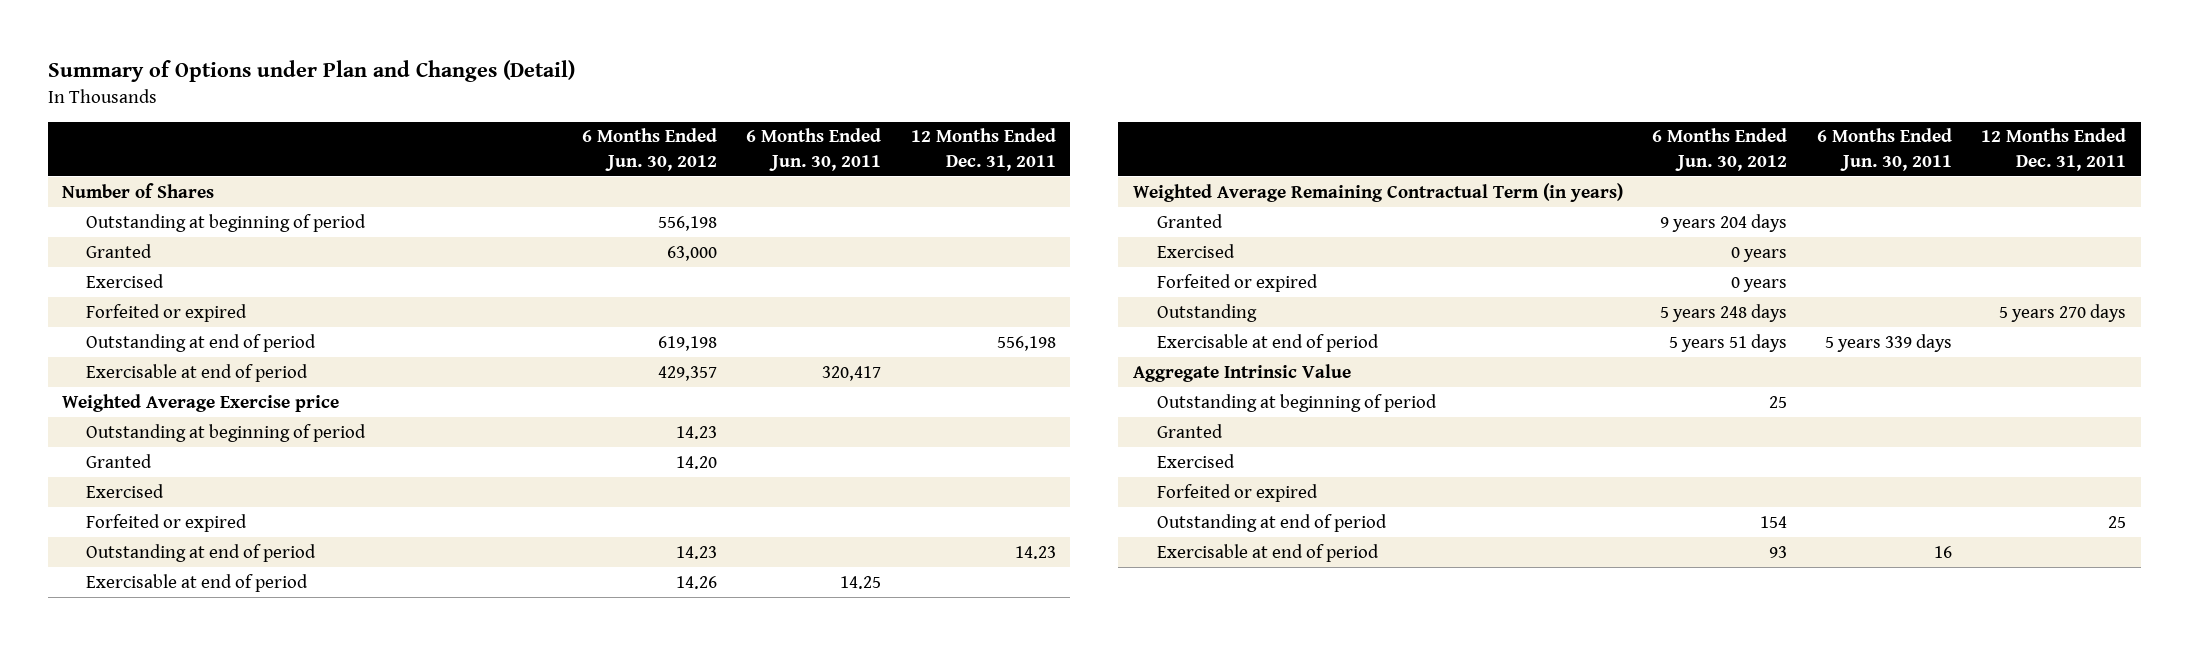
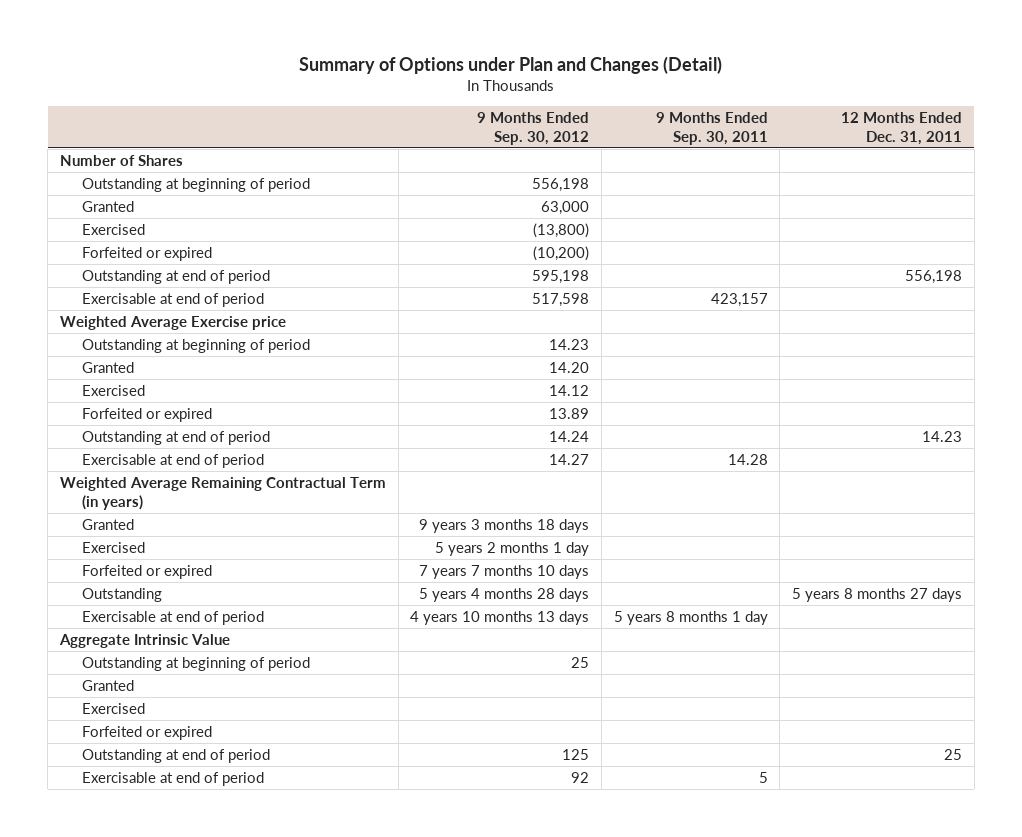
[581,128,717,171] 6 Months Ended Jun. 30, 2012 -> none
[746,128,882,171] 6 Months Ended Jun. 30, 2011 -> none
none -> [477,112,590,146] 9 Months Ended Sep. 30, 2012
none -> [655,112,768,146] 9 Months Ended Sep. 30, 2011
[1998,303,2126,322] 5 years 270 days -> [791,587,962,602] 5 years 8 months 27 days

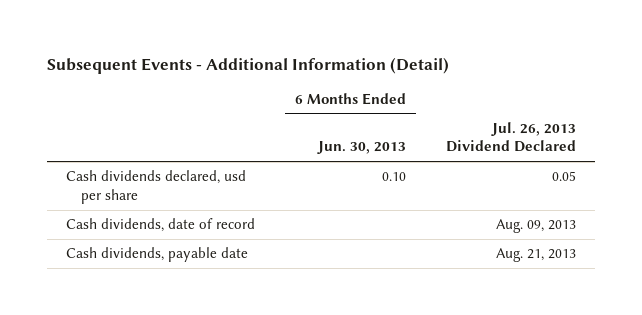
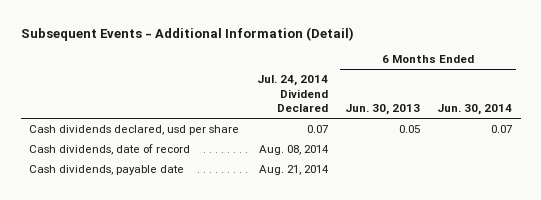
[445,122,576,153] Jul. 26, 2013 Dividend Declared -> none
none -> [256,75,328,113] Jul. 24, 2014 Dividend Declared
none -> [436,104,512,116] Jun. 30, 2014
[382,172,407,182] 0.10 -> [398,124,420,133] 0.05

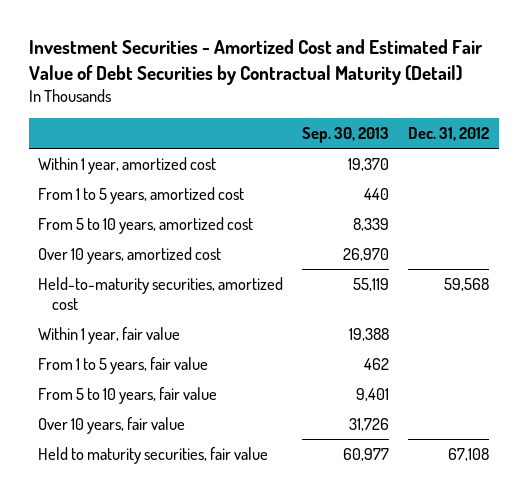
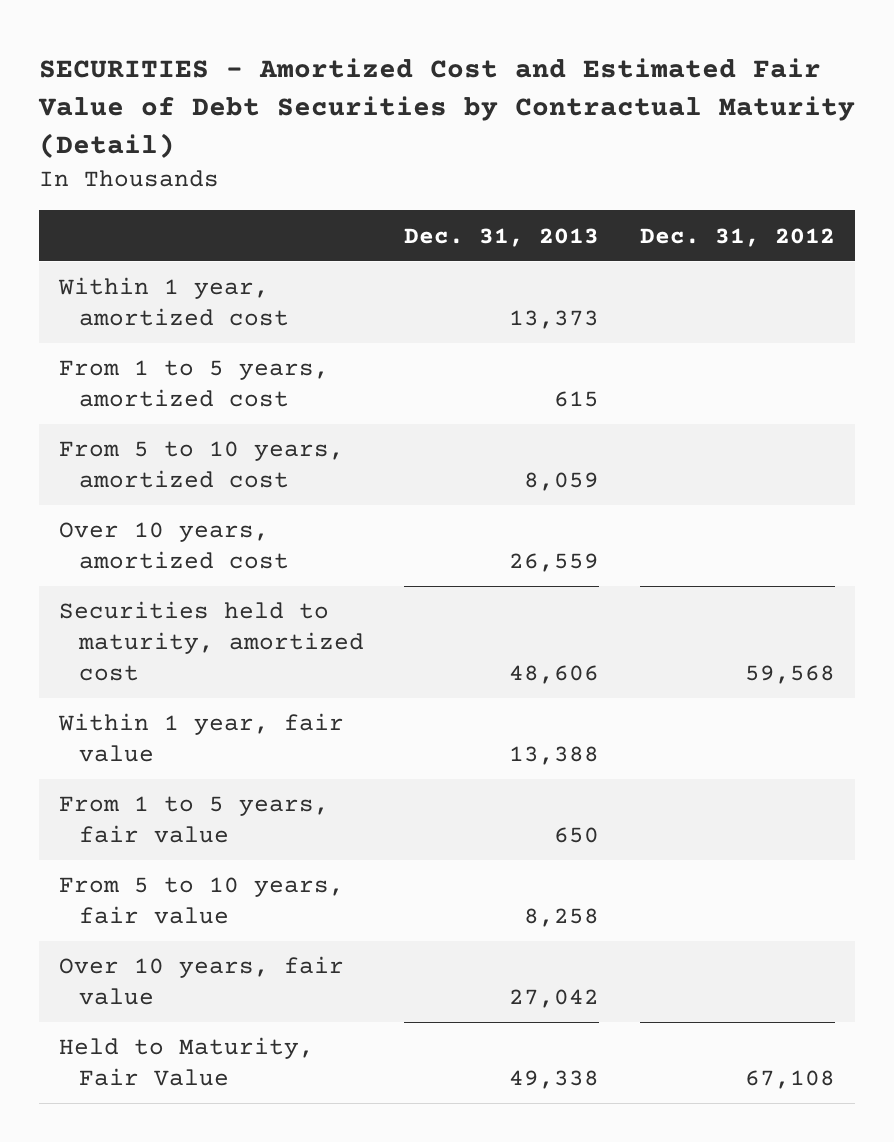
[28,39,483,85] Investment Securities - Amortized Cost and Estimated Fair Value of Debt Securities by Contractual Maturity (Detail) -> [37,57,855,158] SECURITIES - Amortized Cost and Estimated Fair Value of Debt Securities by Contractual Maturity (Detail)
[302,127,390,144] Sep. 30, 2013 -> none
none -> [404,227,600,247] Dec. 31, 2013
[38,277,284,310] Held-to-maturity securities, amortized cost -> [59,601,364,682] Securities held to maturity, amortized cost
[38,447,269,465] Held to maturity securities, fair value -> [59,1037,315,1087] Held to Maturity, Fair Value

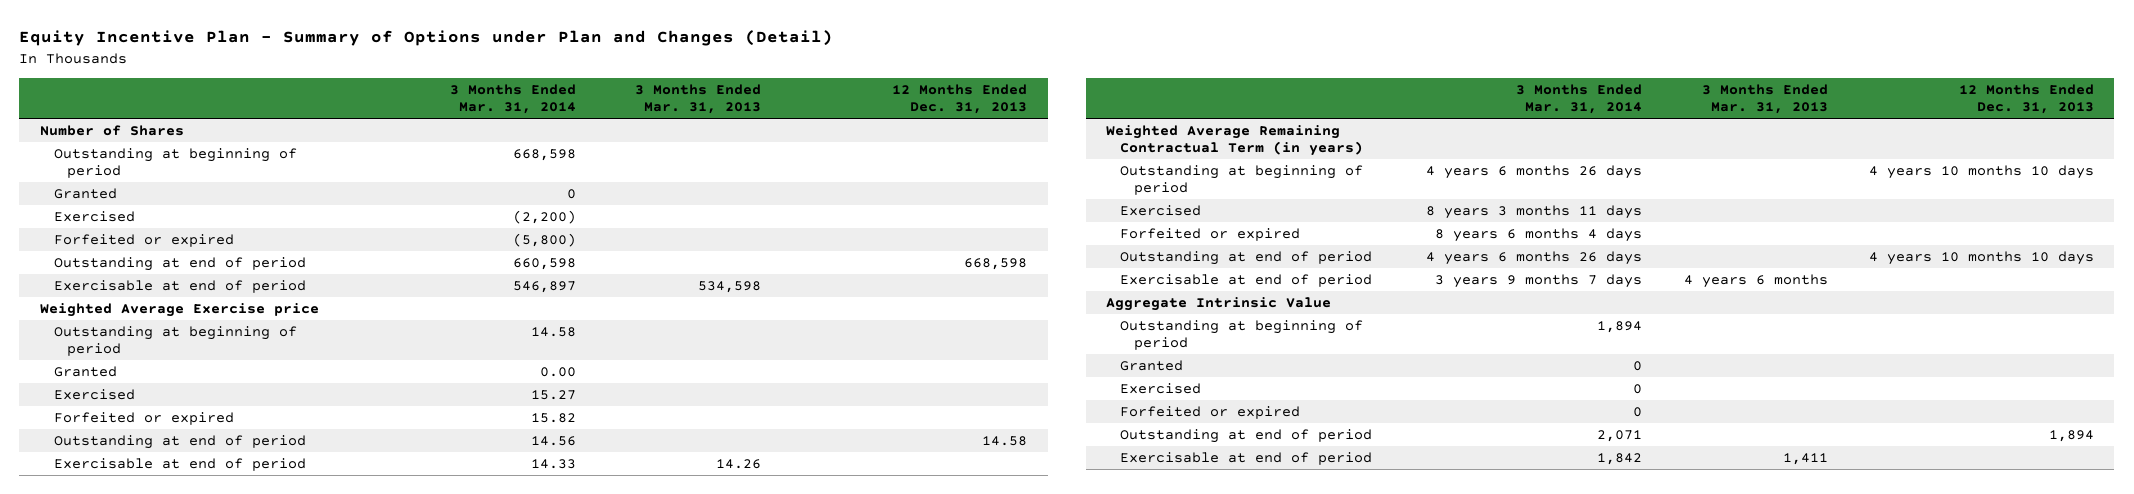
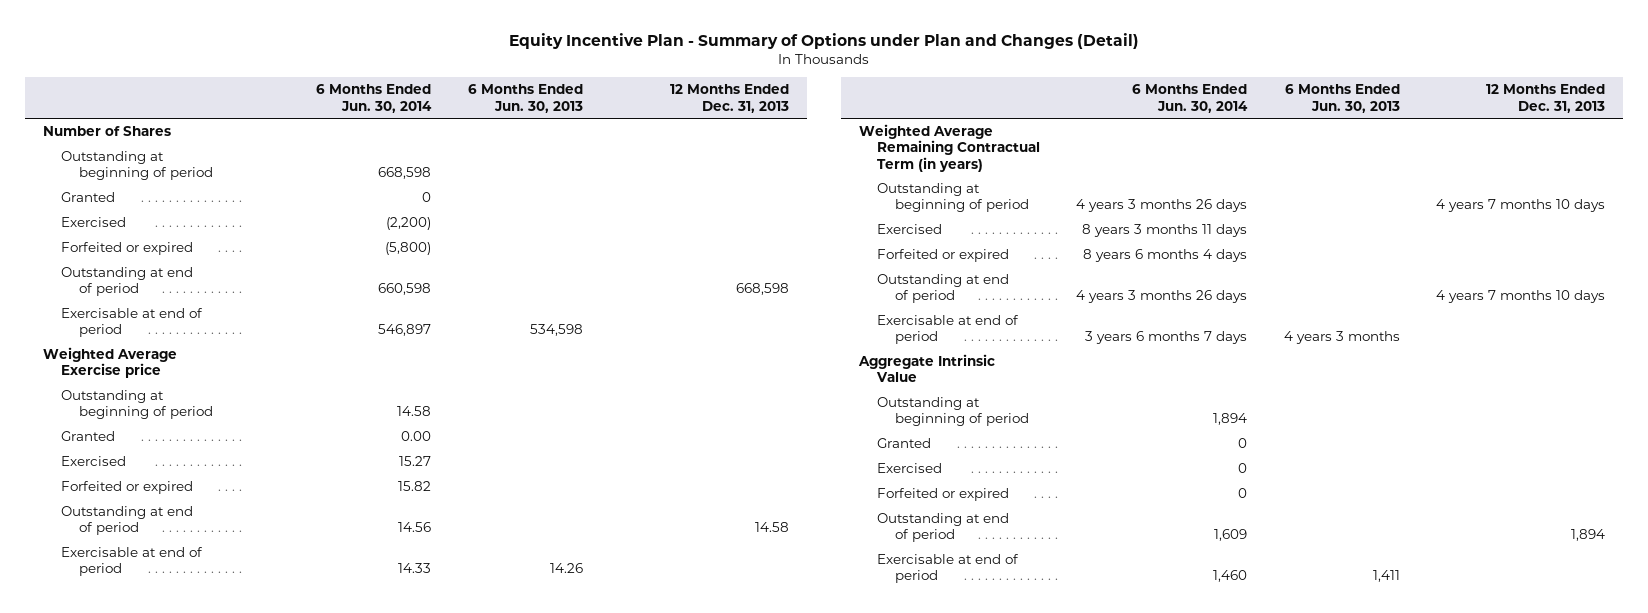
[449,83,576,115] 3 Months Ended Mar. 31, 2014 -> none
[635,83,762,115] 3 Months Ended Mar. 31, 2013 -> none
none -> [316,84,433,113] 6 Months Ended Jun. 30, 2014
none -> [468,84,584,113] 6 Months Ended Jun. 30, 2013
[1868,164,2094,179] 4 years 10 months 10 days -> [1435,199,1605,213] 4 years 7 months 10 days
[1868,250,2094,265] 4 years 10 months 10 days -> [1435,290,1605,304] 4 years 7 months 10 days

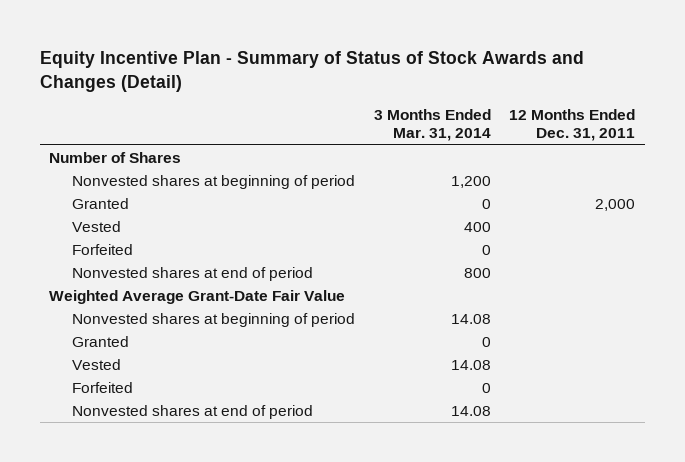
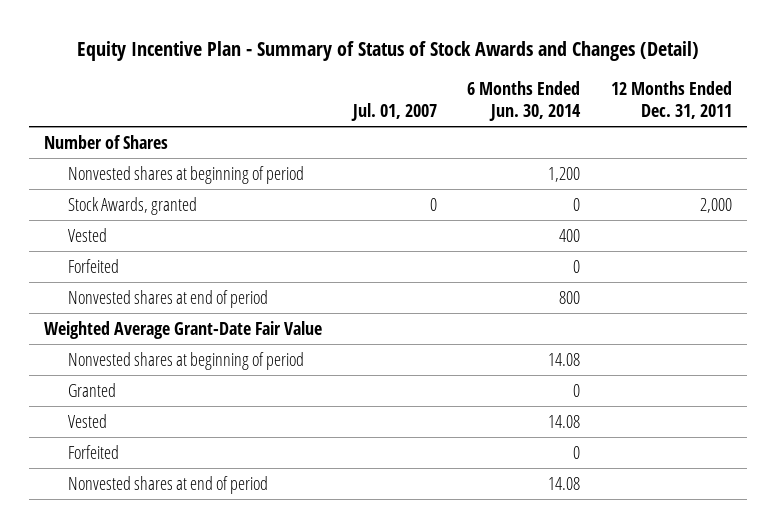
[373,108,491,142] 3 Months Ended Mar. 31, 2014 -> none
none -> [350,102,437,121] Jul. 01, 2007
none -> [467,80,582,121] 6 Months Ended Jun. 30, 2014
[72,197,130,209] Granted -> [67,196,197,215] Stock Awards, granted

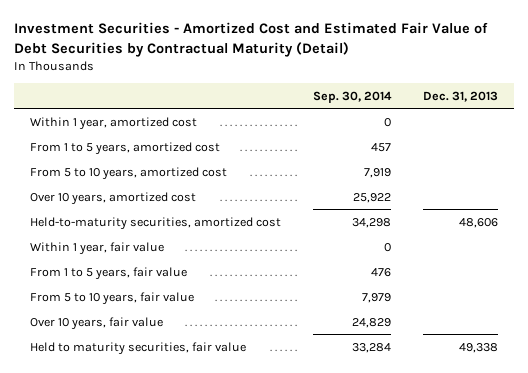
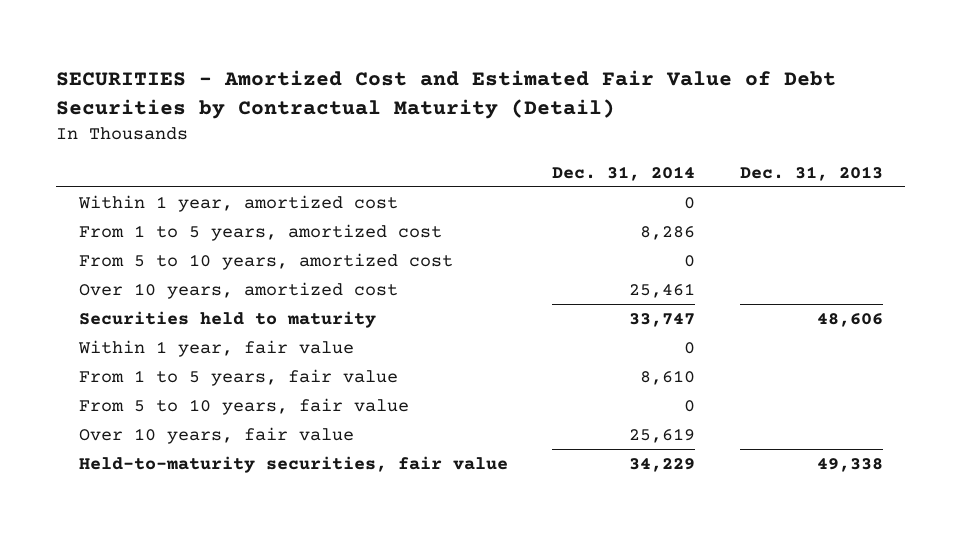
[13,22,488,58] Investment Securities - Amortized Cost and Estimated Fair Value of Debt Securities by Contractual Maturity (Detail) -> [56,70,837,120] SECURITIES - Amortized Cost and Estimated Fair Value of Debt Securities by Contractual Maturity (Detail)
[312,90,392,103] Sep. 30, 2014 -> none
none -> [552,165,696,181] Dec. 31, 2014
[29,216,281,230] Held-to-maturity securities, amortized cost -> [78,310,376,328] Securities held to maturity
[29,341,246,355] Held to maturity securities, fair value -> [78,455,508,473] Held-to-maturity securities, fair value

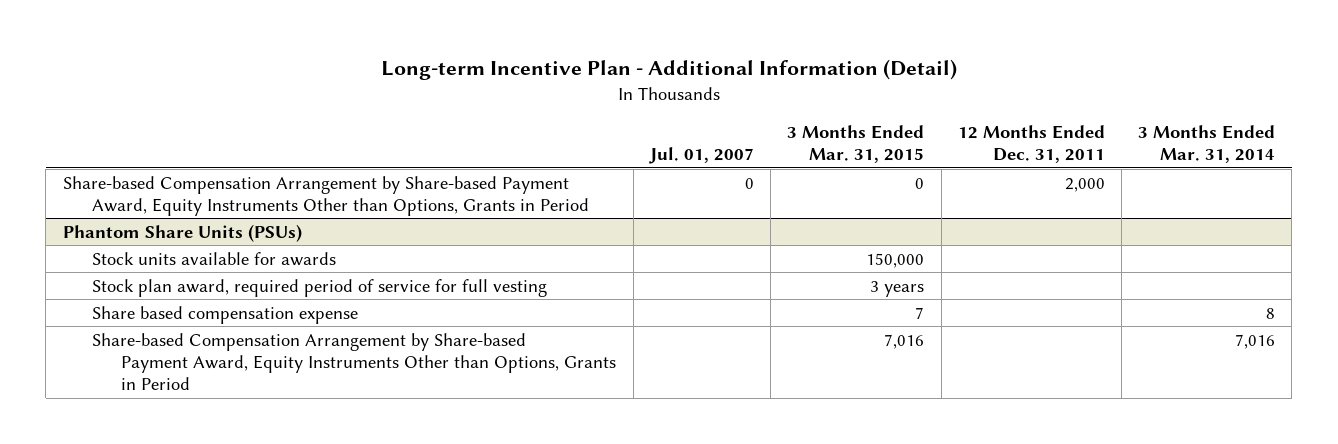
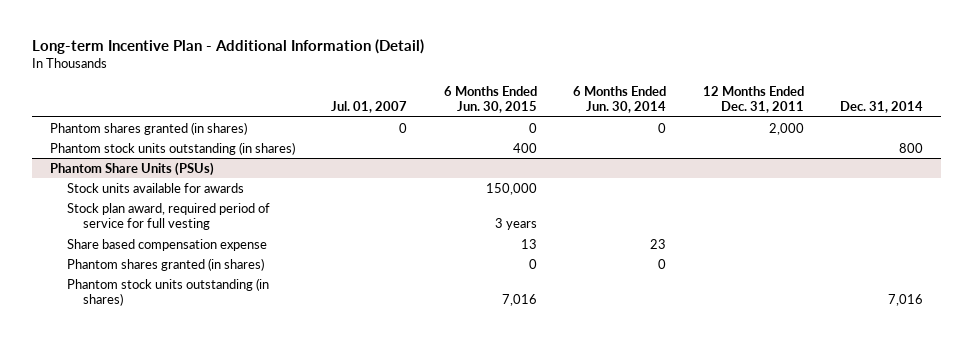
[787,125,925,164] 3 Months Ended Mar. 31, 2015 -> none
[1138,125,1276,164] 3 Months Ended Mar. 31, 2014 -> none
none -> [443,85,537,114] 6 Months Ended Jun. 30, 2015
none -> [573,85,667,114] 6 Months Ended Jun. 30, 2014
none -> [840,101,924,114] Dec. 31, 2014
[62,175,589,216] Share-based Compensation Arrangement by Share-based Payment Award, Equity Instruments Other than Options, Grants in Period -> [49,121,247,135] Phantom shares granted (in shares)
none -> [49,141,295,155] Phantom stock units outstanding (in shares)
[91,332,617,391] Share-based Compensation Arrangement by Share-based Payment Award, Equity Instruments Other than Options, Grants in Period -> [66,257,264,271] Phantom shares granted (in shares)
none -> [66,277,269,307] Phantom stock units outstanding (in shares)

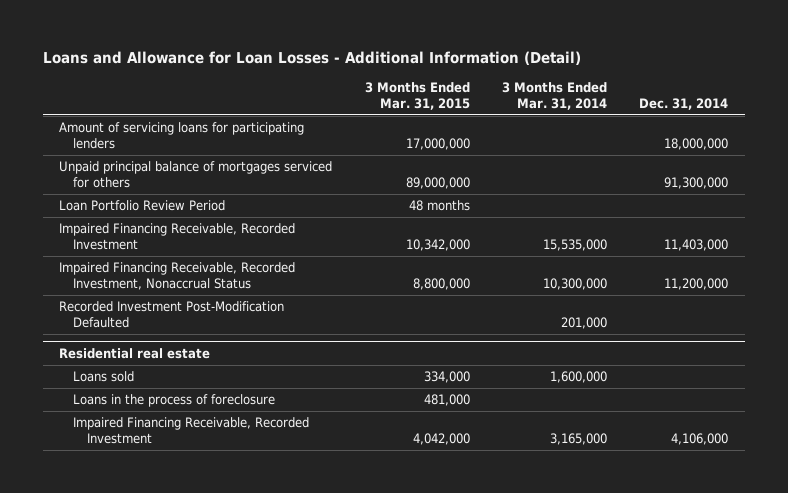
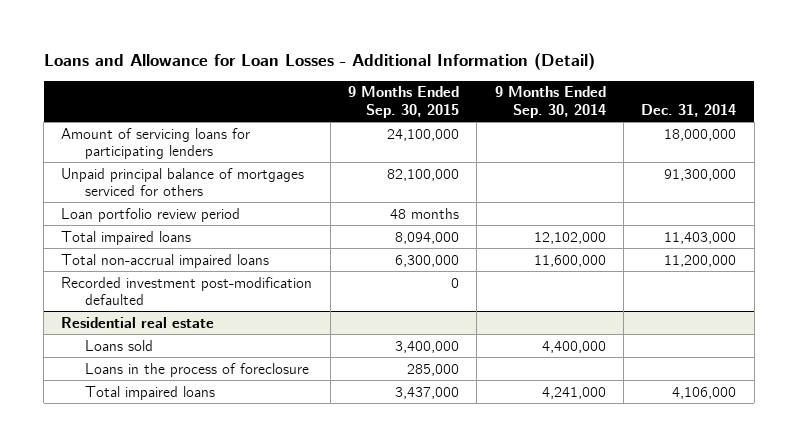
[364,82,470,110] 3 Months Ended Mar. 31, 2015 -> none
[501,82,607,110] 3 Months Ended Mar. 31, 2014 -> none
none -> [348,86,460,118] 9 Months Ended Sep. 30, 2015
none -> [494,86,606,118] 9 Months Ended Sep. 30, 2014
[59,200,226,212] Loan Portfolio Review Period -> [61,207,241,222] Loan portfolio review period
[59,223,296,251] Impaired Financing Receivable, Recorded Investment -> [61,230,192,245] Total impaired loans
[59,262,296,291] Impaired Financing Receivable, Recorded Investment, Nonaccrual Status -> [61,253,270,268] Total non-accrual impaired loans
[59,301,285,329] Recorded Investment Post-Modification Defaulted -> [61,276,313,305] Recorded investment post-modification defaulted
[73,417,310,445] Impaired Financing Receivable, Recorded Investment -> [84,385,215,400] Total impaired loans

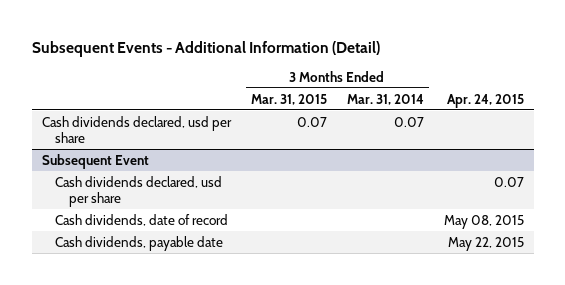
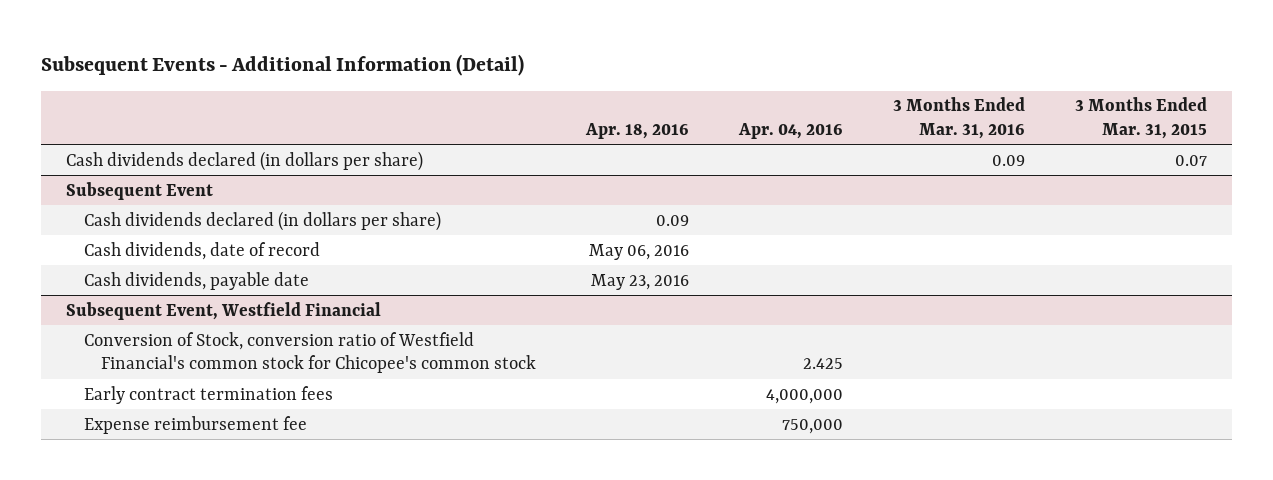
[346,93,424,105] Mar. 31, 2014 -> none
[446,93,524,108] Apr. 24, 2015 -> none
none -> [585,122,690,139] Apr. 18, 2016
none -> [738,122,844,139] Apr. 04, 2016
none -> [892,97,1025,139] 3 Months Ended Mar. 31, 2016
[41,115,232,143] Cash dividends declared, usd per share -> [65,150,423,171] Cash dividends declared (in dollars per share)
[55,175,223,207] Cash dividends declared, usd per share -> [83,210,441,231] Cash dividends declared (in dollars per share)
none -> [65,301,381,320] Subsequent Event, Westfield Financial
none -> [83,331,537,374] Conversion of Stock, conversion ratio of Westfield Financial's common stock for Chicopee's common stock
none -> [83,385,333,404] Early contract termination fees
none -> [83,415,307,434] Expense reimbursement fee

